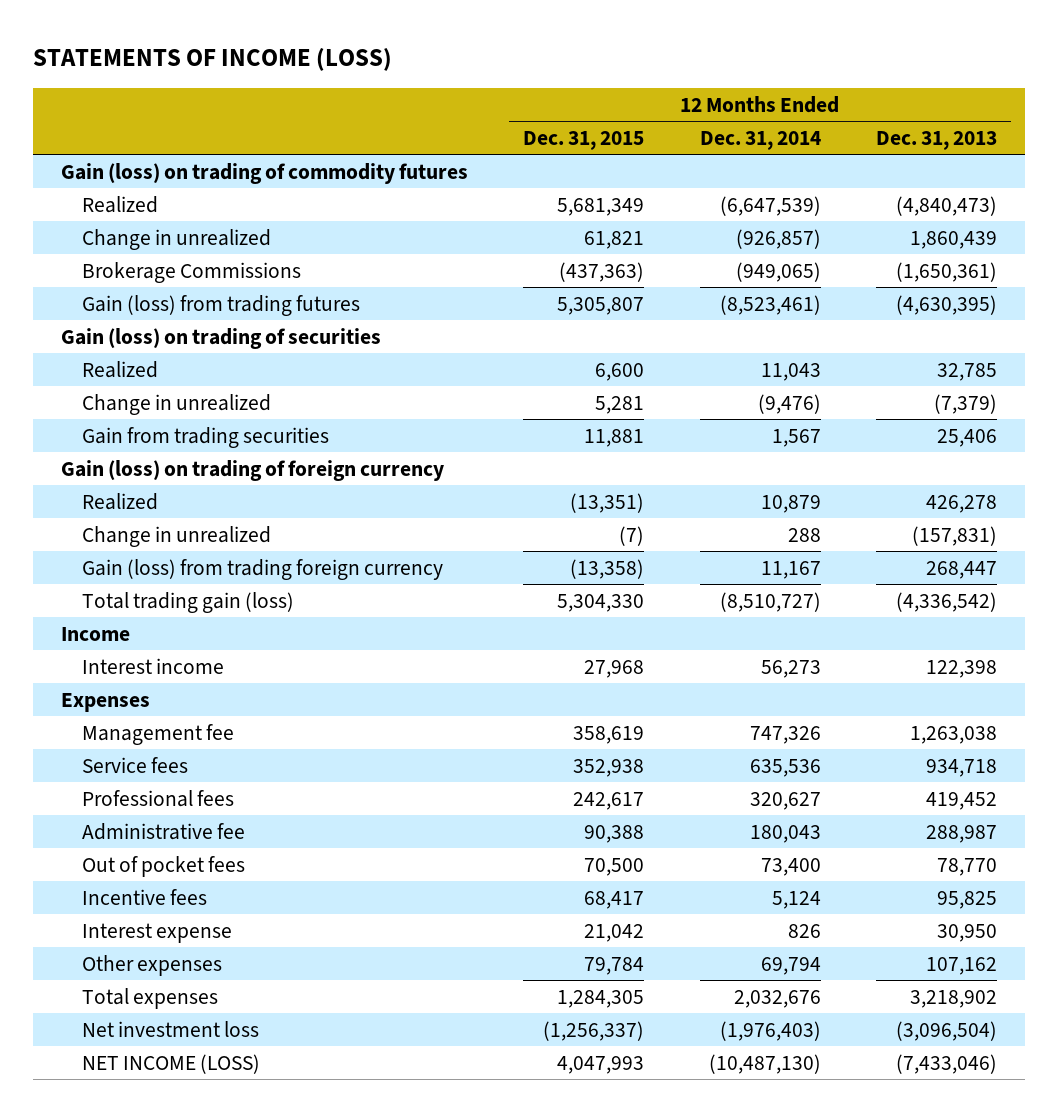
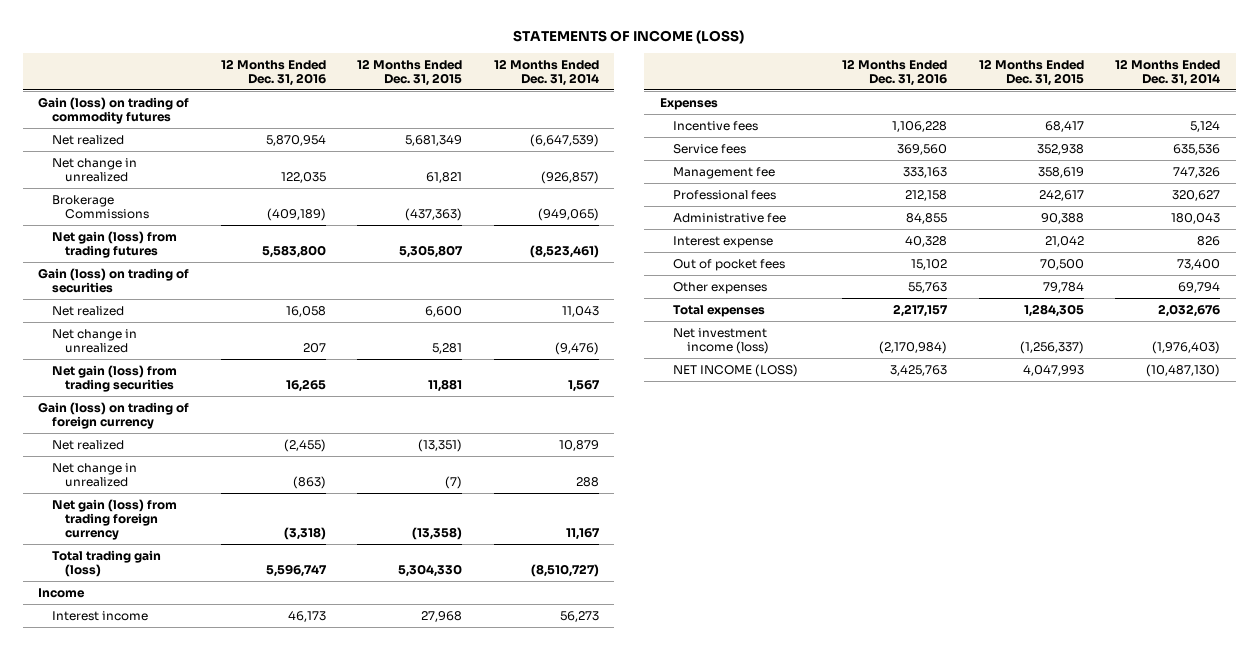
[875,130,997,150] Dec. 31, 2013 -> none
none -> [220,58,326,86] 12 Months Ended Dec. 31, 2016
[81,195,158,213] Realized -> [51,134,124,145] Net realized
[81,228,271,250] Change in unrealized -> [51,157,137,182] Net change in unrealized
[81,294,360,316] Gain (loss) from trading futures -> [51,230,177,258] Net gain (loss) from trading futures
[81,360,158,378] Realized -> [51,305,124,316] Net realized
[81,393,271,415] Change in unrealized -> [51,328,137,353] Net change in unrealized
[81,426,329,448] Gain from trading securities -> [51,364,177,392] Net gain (loss) from trading securities
[81,492,158,510] Realized -> [51,439,124,450] Net realized
[81,525,271,547] Change in unrealized -> [51,462,137,487] Net change in unrealized
[81,558,443,580] Gain (loss) from trading foreign currency -> [51,498,177,540] Net gain (loss) from trading foreign currency
[81,888,207,905] Incentive fees -> [673,120,759,131] Incentive fees
[81,723,234,745] Management fee -> [673,166,776,179] Management fee
[81,855,245,877] Out of pocket fees -> [673,258,786,271] Out of pocket fees
[81,1020,259,1037] Net investment loss -> [673,327,769,354] Net investment income (loss)

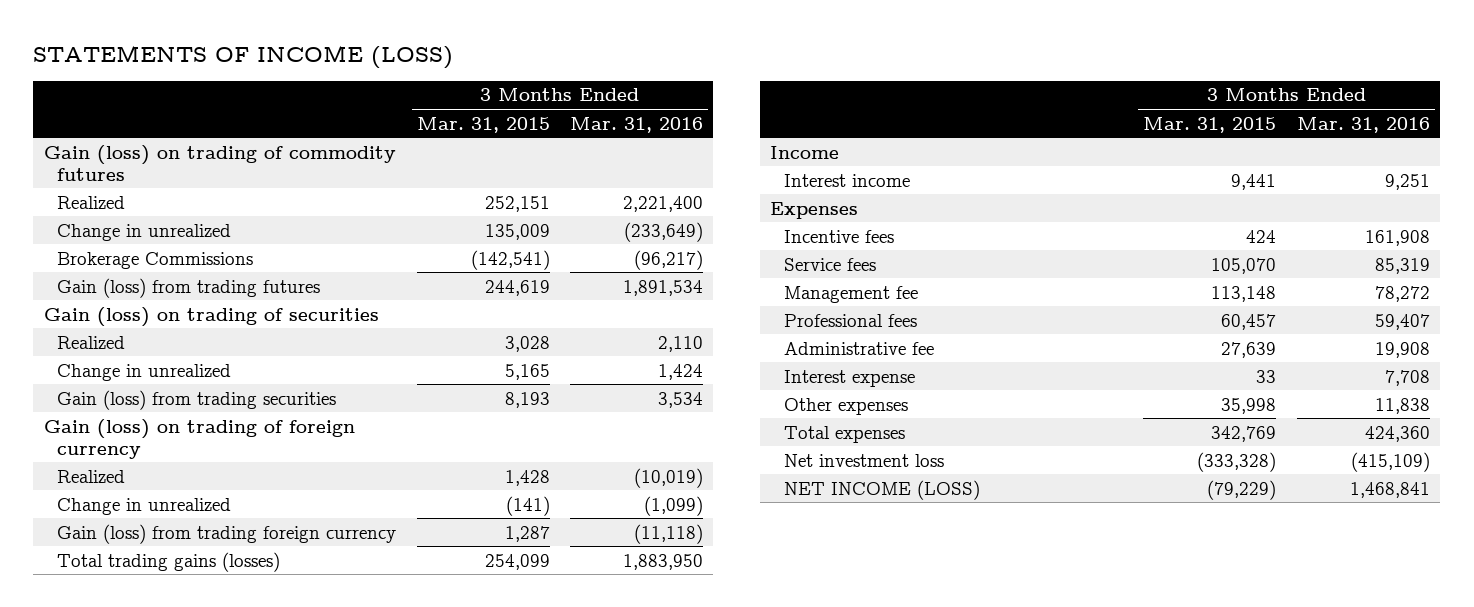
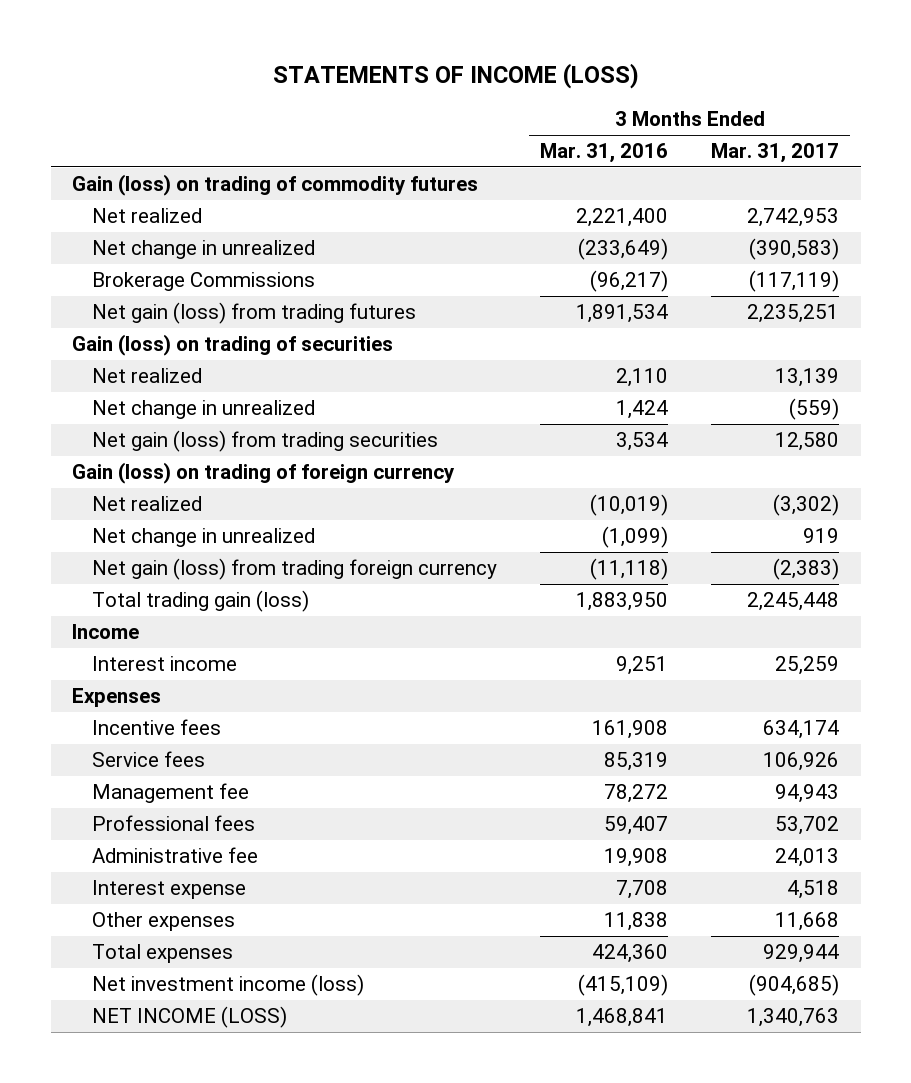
[416,116,550,133] Mar. 31, 2015 -> none
none -> [711,143,840,164] Mar. 31, 2017
[57,195,126,209] Realized -> [91,208,202,224] Net realized
[57,223,232,241] Change in unrealized -> [91,240,315,260] Net change in unrealized
[57,277,321,298] Gain (loss) from trading futures -> [91,302,416,325] Net gain (loss) from trading futures
[57,335,126,349] Realized -> [91,368,202,384] Net realized
[57,363,232,381] Change in unrealized -> [91,400,315,420] Net change in unrealized
[57,389,337,410] Gain (loss) from trading securities -> [91,430,438,453] Net gain (loss) from trading securities
[57,469,126,483] Realized -> [91,496,202,512] Net realized
[57,497,232,515] Change in unrealized -> [91,528,315,548] Net change in unrealized
[57,523,397,544] Gain (loss) from trading foreign currency -> [91,558,497,581] Net gain (loss) from trading foreign currency
[57,551,281,572] Total trading gains (losses) -> [91,590,309,613] Total trading gain (loss)
[783,453,944,467] Net investment loss -> [91,974,364,997] Net investment income (loss)

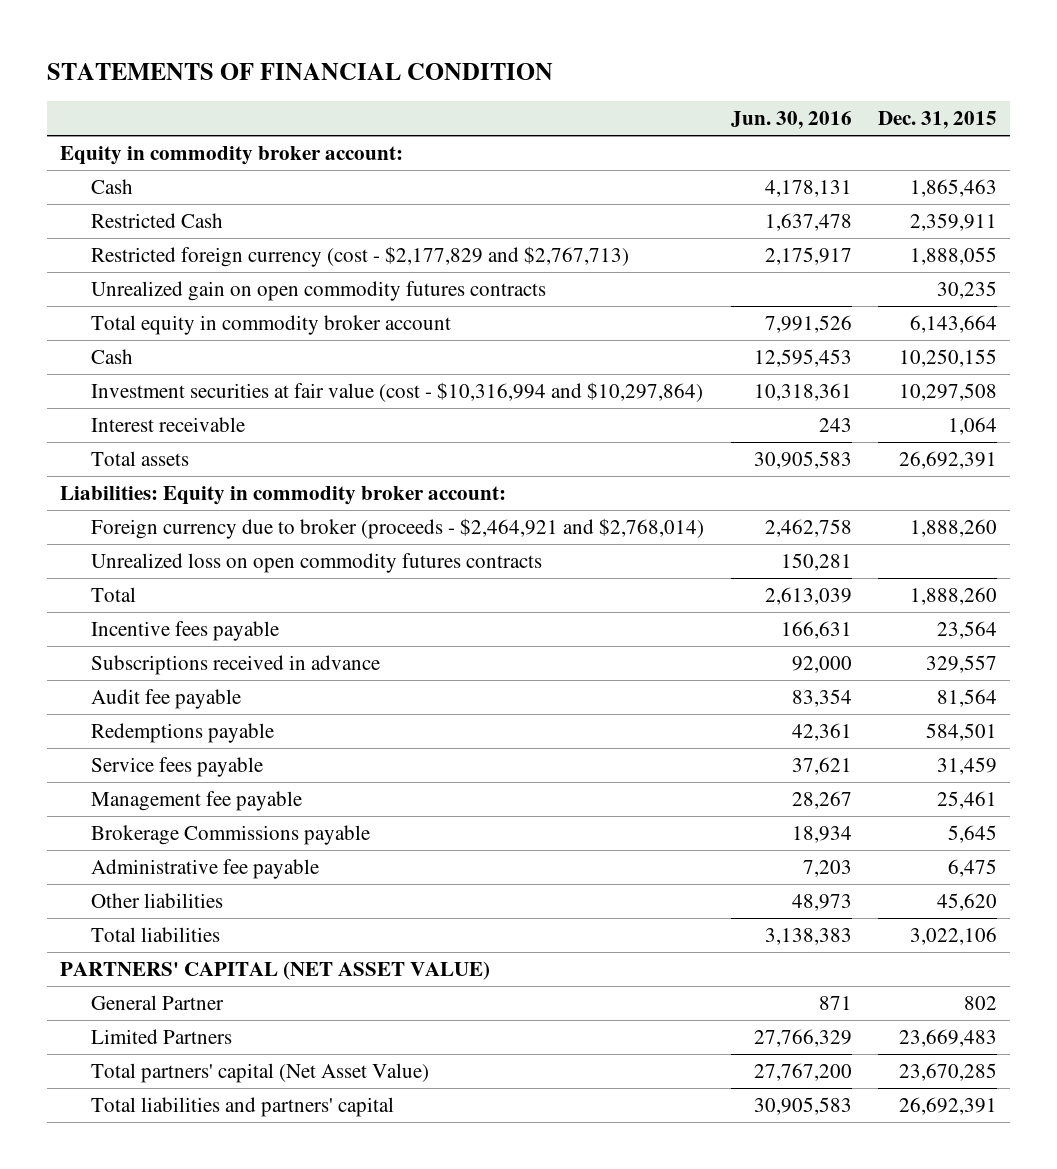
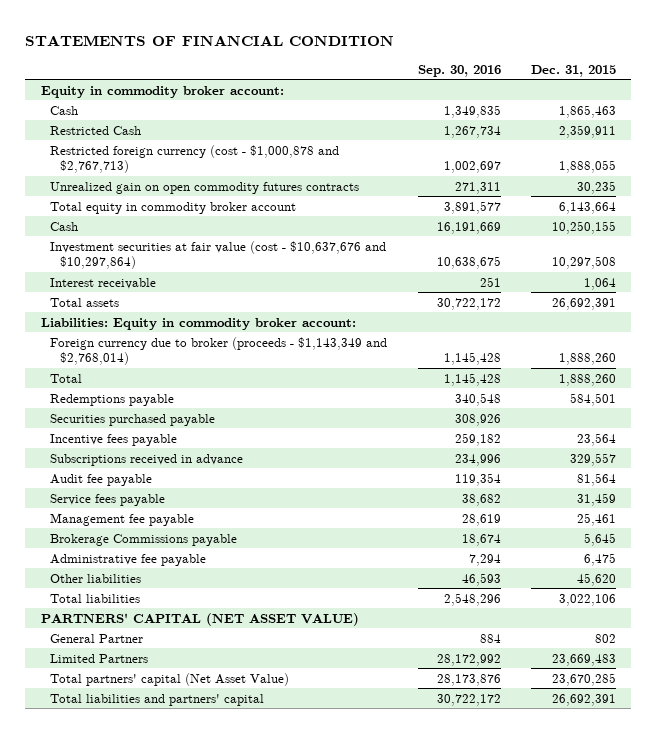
[730,111,852,130] Jun. 30, 2016 -> none
none -> [417,64,501,77] Sep. 30, 2016
[91,245,630,267] Restricted foreign currency (cost - $2,177,829 and $2,767,713) -> [50,144,340,173] Restricted foreign currency (cost - $1,000,878 and $2,767,713)
[91,381,704,402] Investment securities at fair value (cost - $10,316,994 and $10,297,864) -> [50,240,387,269] Investment securities at fair value (cost - $10,637,676 and $10,297,864)
[91,552,543,573] Unrealized loss on open commodity futures contracts -> none
[91,517,705,539] Foreign currency due to broker (proceeds - $2,464,921 and $2,768,014) -> [50,336,388,365] Foreign currency due to broker (proceeds - $1,143,349 and $2,768,014)
[91,722,275,743] Redemptions payable -> [50,393,175,406] Redemptions payable
none -> [50,413,216,426] Securities purchased payable

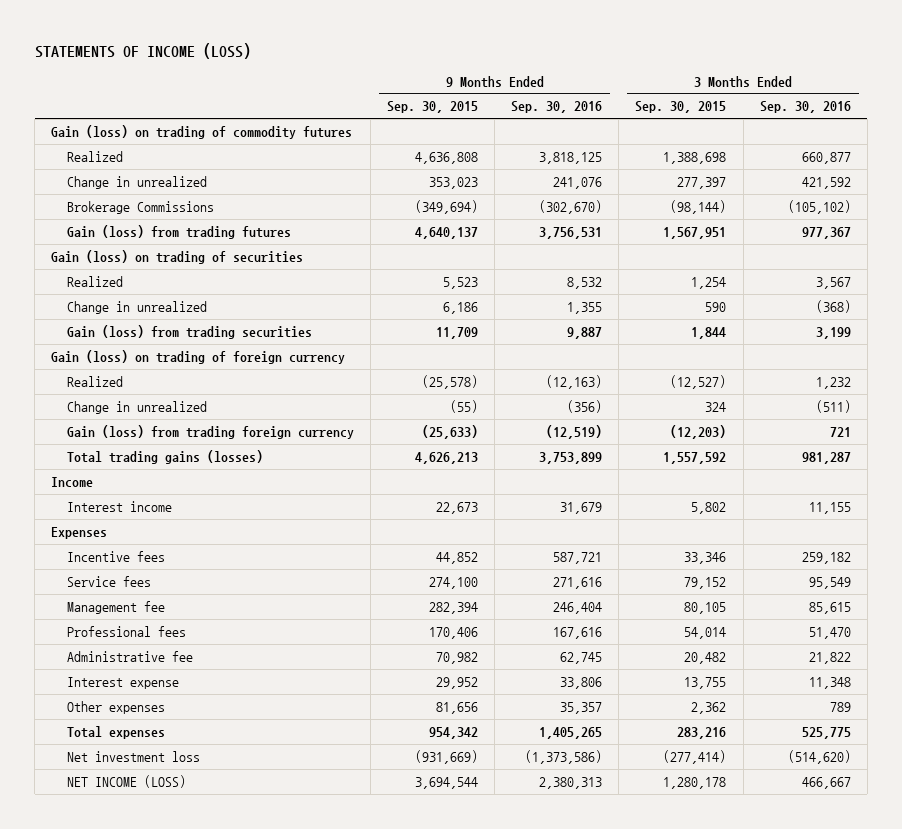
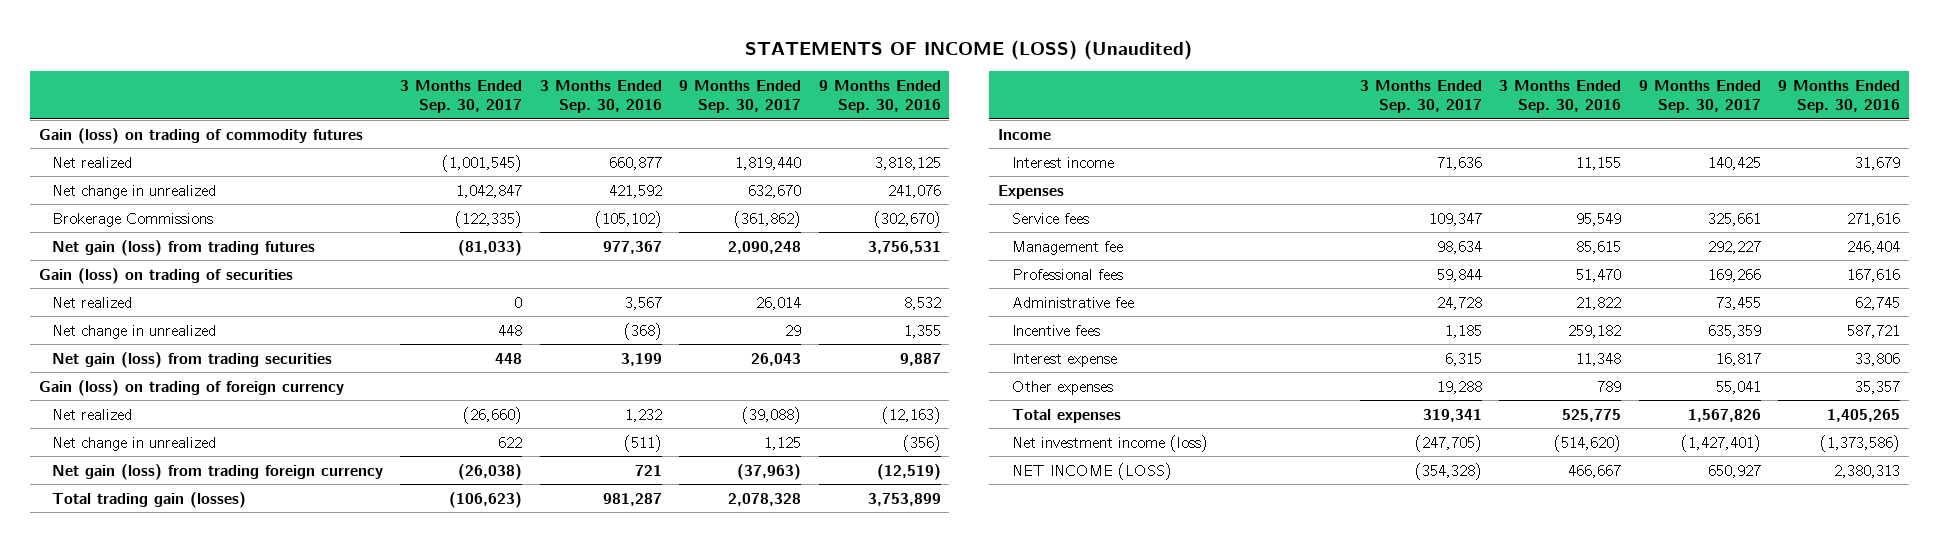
[34,42,251,59] STATEMENTS OF INCOME (LOSS) -> [745,39,1193,60] STATEMENTS OF INCOME (LOSS) (Unaudited)
[386,101,478,114] Sep. 30, 2015 -> none
[635,101,727,114] Sep. 30, 2015 -> none
none -> [400,79,523,114] 3 Months Ended Sep. 30, 2017
none -> [679,79,802,114] 9 Months Ended Sep. 30, 2017
[66,150,123,162] Realized -> [52,156,133,168] Net realized
[66,175,207,189] Change in unrealized -> [52,184,217,199] Net change in unrealized
[66,224,291,239] Gain (loss) from trading futures -> [52,239,316,256] Net gain (loss) from trading futures
[66,275,123,287] Realized -> [52,296,133,308] Net realized
[66,300,207,314] Change in unrealized -> [52,324,217,339] Net change in unrealized
[66,324,312,339] Gain (loss) from trading securities -> [52,351,333,368] Net gain (loss) from trading securities
[66,375,123,387] Realized -> [52,408,133,420] Net realized
[66,400,207,414] Change in unrealized -> [52,436,217,451] Net change in unrealized
[66,424,354,439] Gain (loss) from trading foreign currency -> [52,463,384,480] Net gain (loss) from trading foreign currency
[66,449,263,464] Total trading gains (losses) -> [52,491,247,508] Total trading gain (losses)
[66,550,165,562] Incentive fees -> [1011,324,1100,336] Incentive fees
[66,750,200,762] Net investment loss -> [1011,434,1208,452] Net investment income (loss)

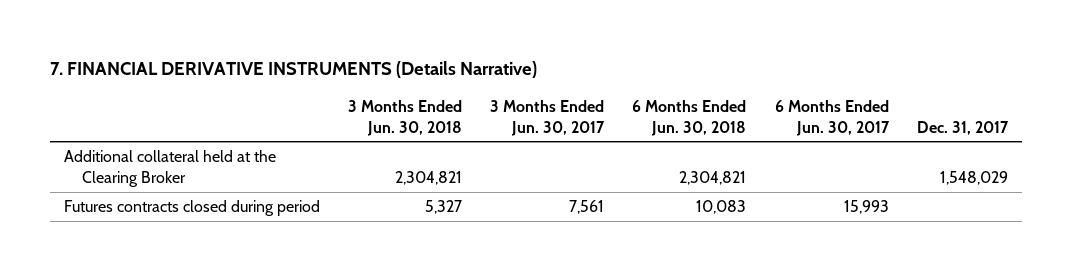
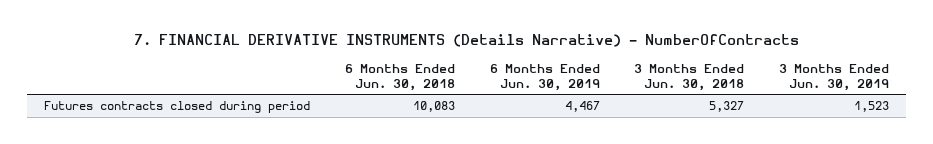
[50,61,538,79] 7. FINANCIAL DERIVATIVE INSTRUMENTS (Details Narrative) -> [133,34,799,48] 7. FINANCIAL DERIVATIVE INSTRUMENTS (Details Narrative) - NumberOfContracts
[490,99,606,136] 3 Months Ended Jun. 30, 2017 -> none
[774,99,890,136] 6 Months Ended Jun. 30, 2017 -> none
[916,120,1009,135] Dec. 31, 2017 -> none
none -> [489,63,600,91] 6 Months Ended Jun. 30, 2019
none -> [779,63,890,91] 3 Months Ended Jun. 30, 2019
[64,150,277,187] Additional collateral held at the Clearing Broker -> none

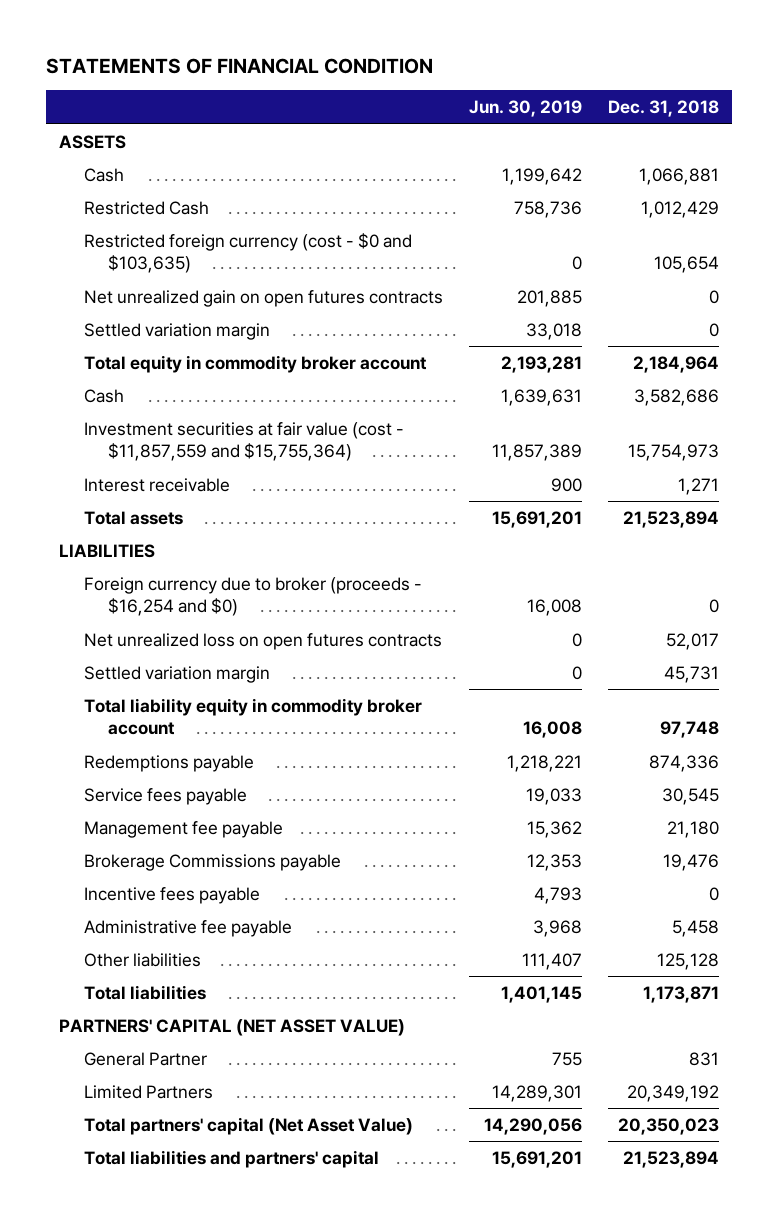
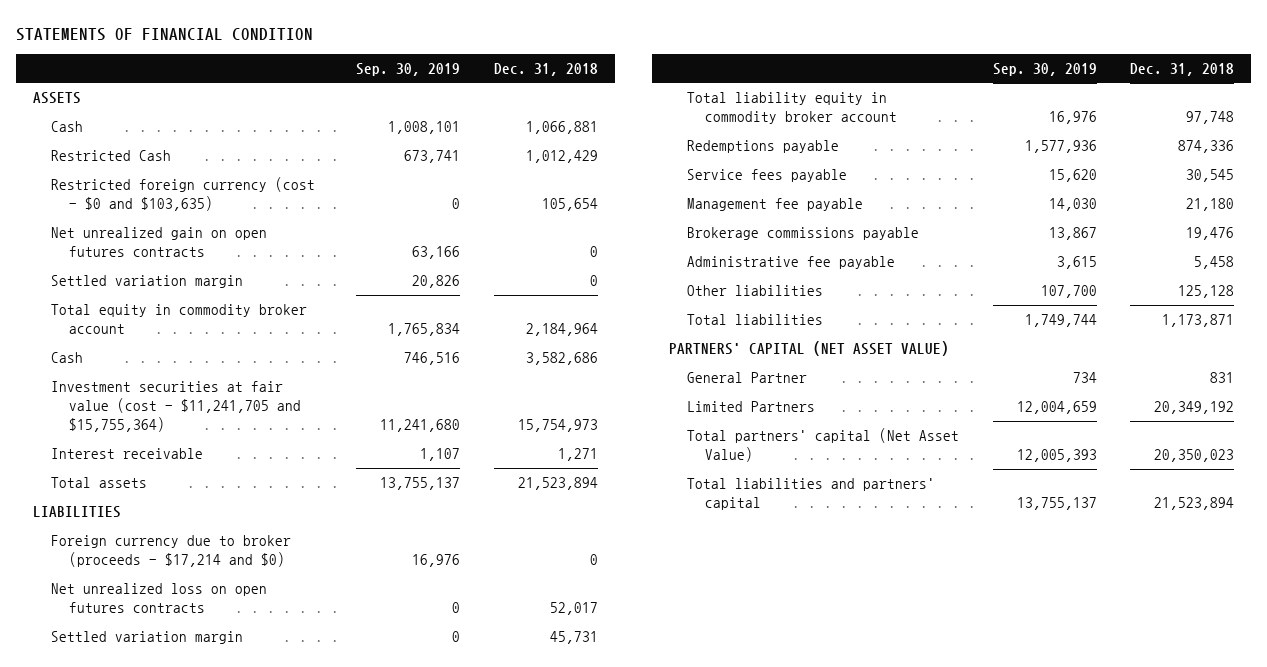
[468,100,582,118] Jun. 30, 2019 -> none
none -> [356,62,461,76] Sep. 30, 2019
[83,421,404,462] Investment securities at fair value (cost - $11,857,559 and $15,755,364) -> [50,381,301,433] Investment securities at fair value (cost - $11,241,705 and $15,755,364)
[83,576,422,617] Foreign currency due to broker (proceeds - $16,254 and $0) -> [50,535,291,568] Foreign currency due to broker (proceeds - $17,214 and $0)
[83,886,260,904] Incentive fees payable -> none
[83,853,341,871] Brokerage Commissions payable -> [686,227,919,241] Brokerage commissions payable

